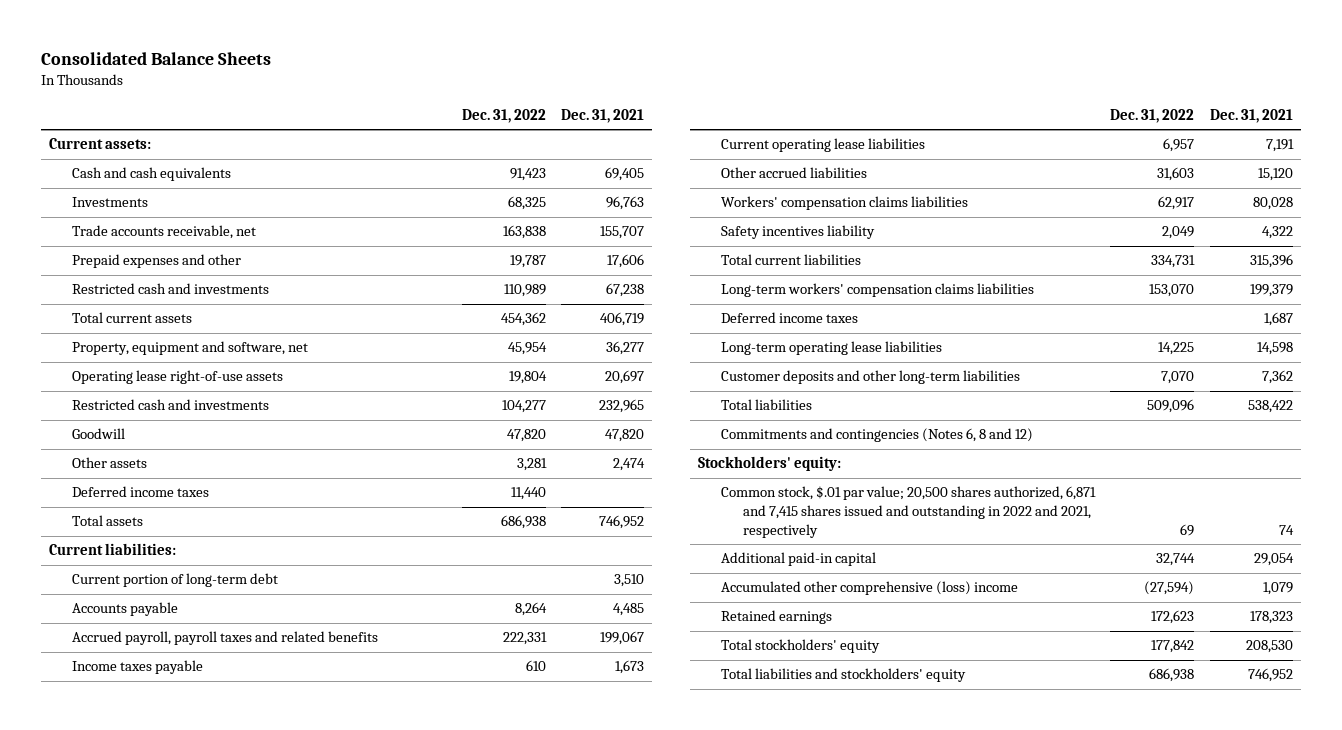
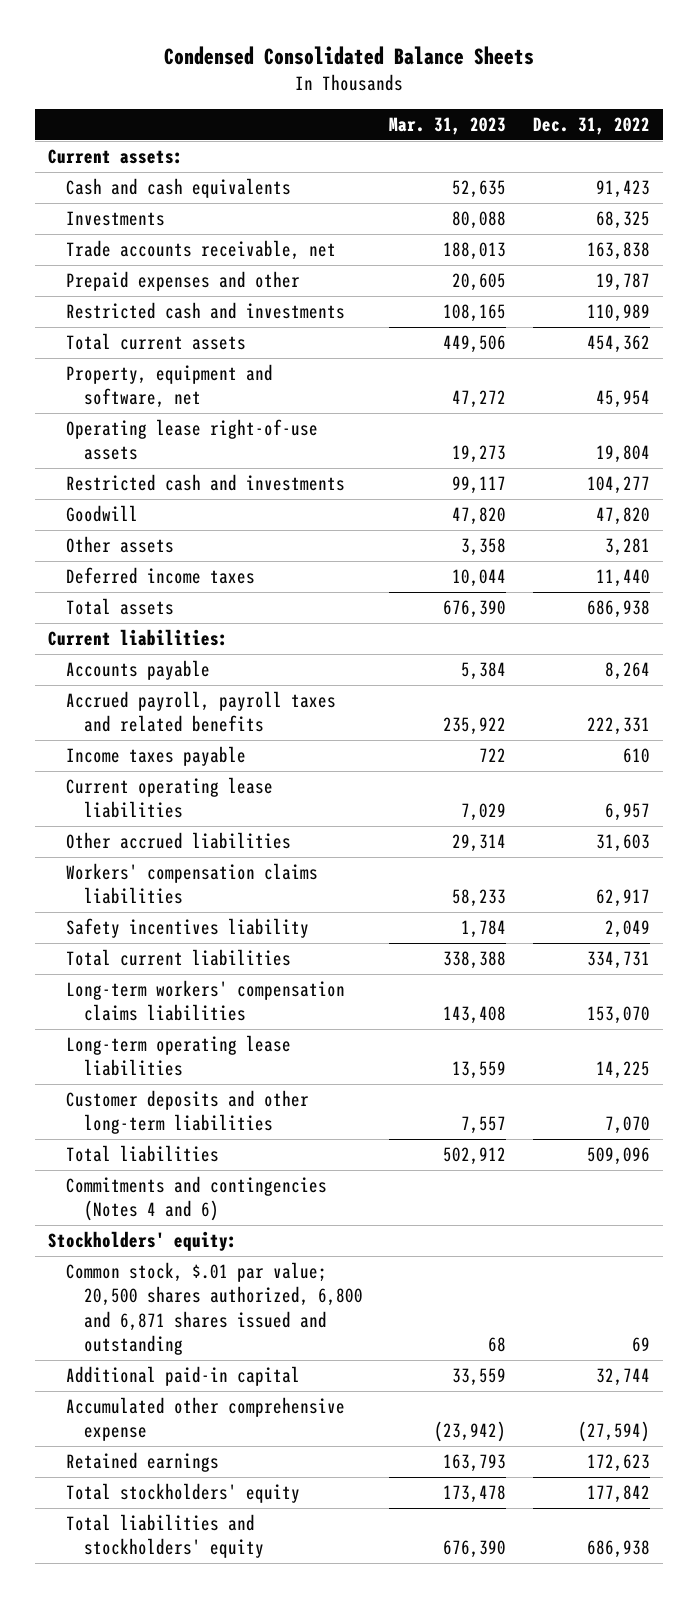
[41,51,272,65] Consolidated Balance Sheets -> [163,46,534,66] Condensed Consolidated Balance Sheets
[561,109,645,124] Dec. 31, 2021 -> none
none -> [389,116,507,135] Mar. 31, 2023
[71,573,278,588] Current portion of long-term debt -> none
[720,312,858,324] Deferred income taxes -> none
[720,428,1033,443] Commitments and contingencies (Notes 6, 8 and 12) -> [65,1176,327,1222] Commitments and contingencies (Notes 4 and 6)
[720,486,1096,538] Common stock, $.01 par value; 20,500 shares authorized, 6,871 and 7,415 shares issued and outstanding in 2022 and 2021, respectively -> [65,1262,363,1356] Common stock, $.01 par value; 20,500 shares authorized, 6,800 and 6,871 shares issued and outstanding
[720,581,1018,596] Accumulated other comprehensive (loss) income -> [65,1397,345,1442] Accumulated other comprehensive expense

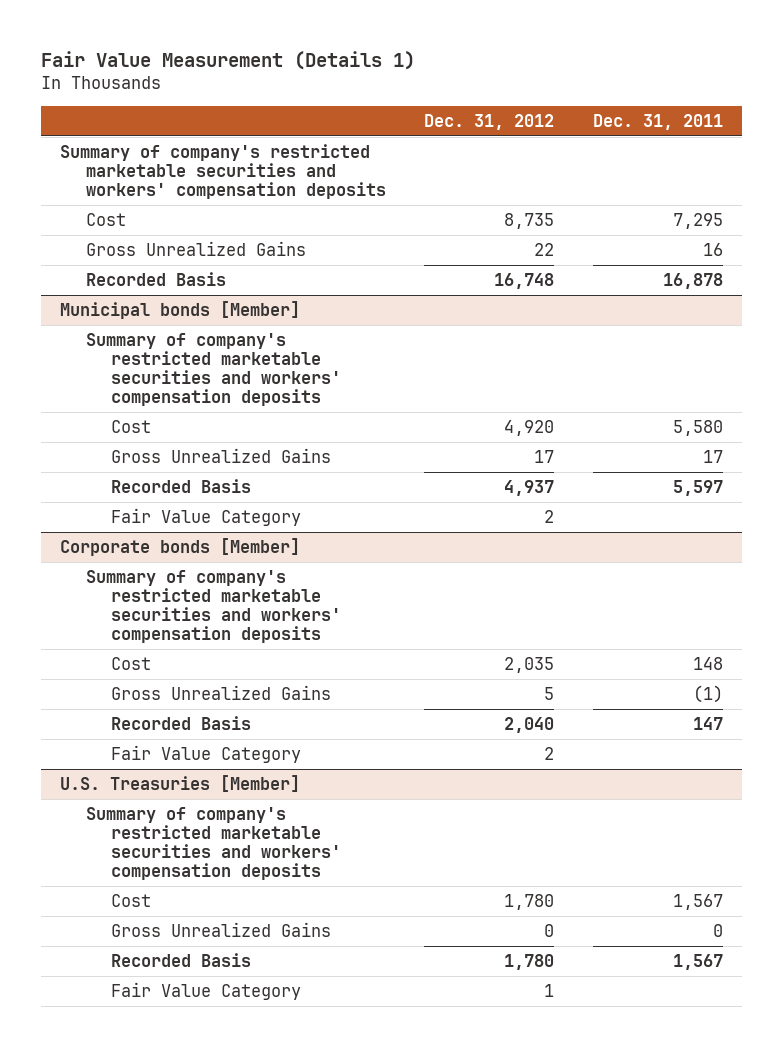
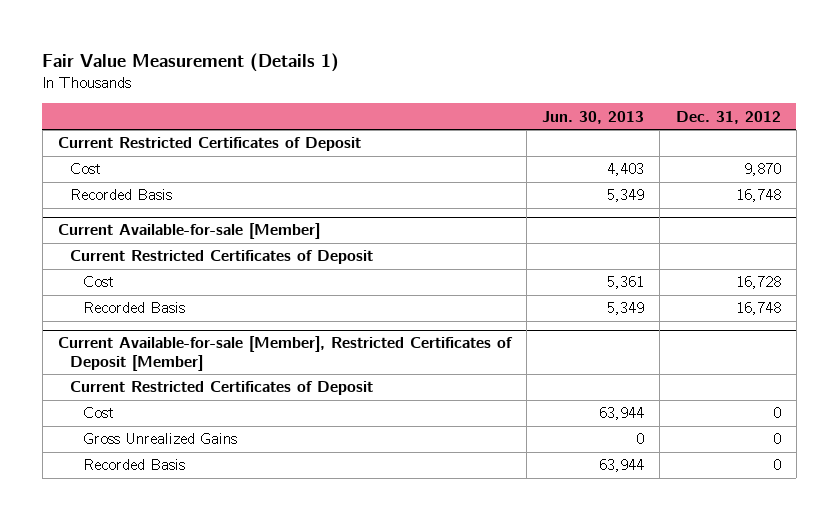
[592,113,723,130] Dec. 31, 2011 -> none
none -> [542,110,645,124] Jun. 30, 2013
[60,143,386,200] Summary of company's restricted marketable securities and workers' compensation deposits -> none
[85,240,306,256] Gross Unrealized Gains -> none
none -> [57,137,361,152] Current Restricted Certificates of Deposit
[504,212,555,229] 8,735 -> [743,163,781,177] 9,870
[60,300,301,319] Municipal bonds [Member] -> none
[85,332,342,407] Summary of company's restricted marketable securities and workers' compensation deposits -> none
[111,447,332,463] Gross Unrealized Gains -> none
[111,507,302,526] Fair Value Category -> none
[60,537,301,556] Corporate bonds [Member] -> none
[85,569,342,644] Summary of company's restricted marketable securities and workers' compensation deposits -> none
[111,684,332,700] Gross Unrealized Gains -> none
[111,715,252,730] Recorded Basis -> none
[111,744,302,763] Fair Value Category -> none
[60,774,301,792] U.S. Treasuries [Member] -> none
[85,806,342,881] Summary of company's restricted marketable securities and workers' compensation deposits -> none
[111,893,152,907] Cost -> none
none -> [57,223,320,240] Current Available-for-sale [Member]
none -> [70,250,374,265] Current Restricted Certificates of Deposit
[504,419,555,436] 4,920 -> [735,276,781,290] 16,728
[504,479,555,496] 4,937 -> [735,302,781,316] 16,748
none -> [57,336,513,371] Current Available-for-sale [Member], Restricted Certificates of Deposit [Member]
none -> [70,381,374,396] Current Restricted Certificates of Deposit
[504,656,555,673] 2,035 -> [772,407,781,419] 0
[111,981,302,1000] Fair Value Category -> none
[504,953,555,970] 1,780 -> [772,459,781,471] 0

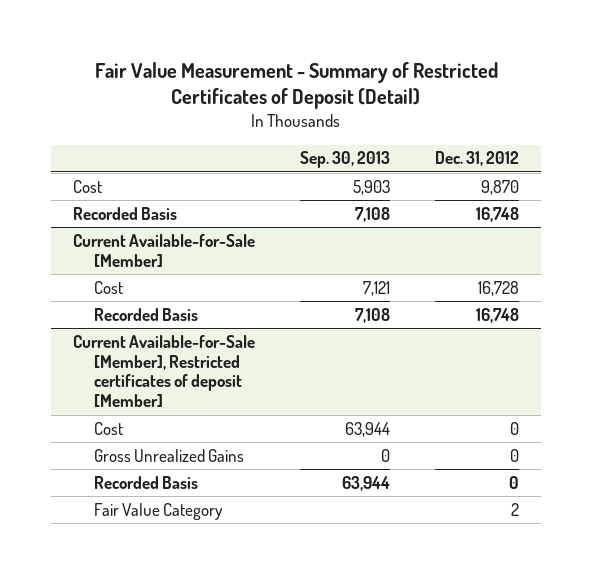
[42,52,340,72] Fair Value Measurement (Details 1) -> [94,61,498,110] Fair Value Measurement - Summary of Restricted Certificates of Deposit (Detail)
[542,110,645,124] Jun. 30, 2013 -> none
none -> [299,151,390,169] Sep. 30, 2013
[57,137,361,152] Current Restricted Certificates of Deposit -> none
[70,250,374,265] Current Restricted Certificates of Deposit -> none
[57,223,320,240] Current Available-for-sale [Member] -> [73,233,256,267] Current Available-for-Sale [Member]
[70,381,374,396] Current Restricted Certificates of Deposit -> none
[57,336,513,371] Current Available-for-sale [Member], Restricted Certificates of Deposit [Member] -> [73,334,256,408] Current Available-for-Sale [Member], Restricted certificates of deposit [Member]
none -> [93,502,223,520] Fair Value Category

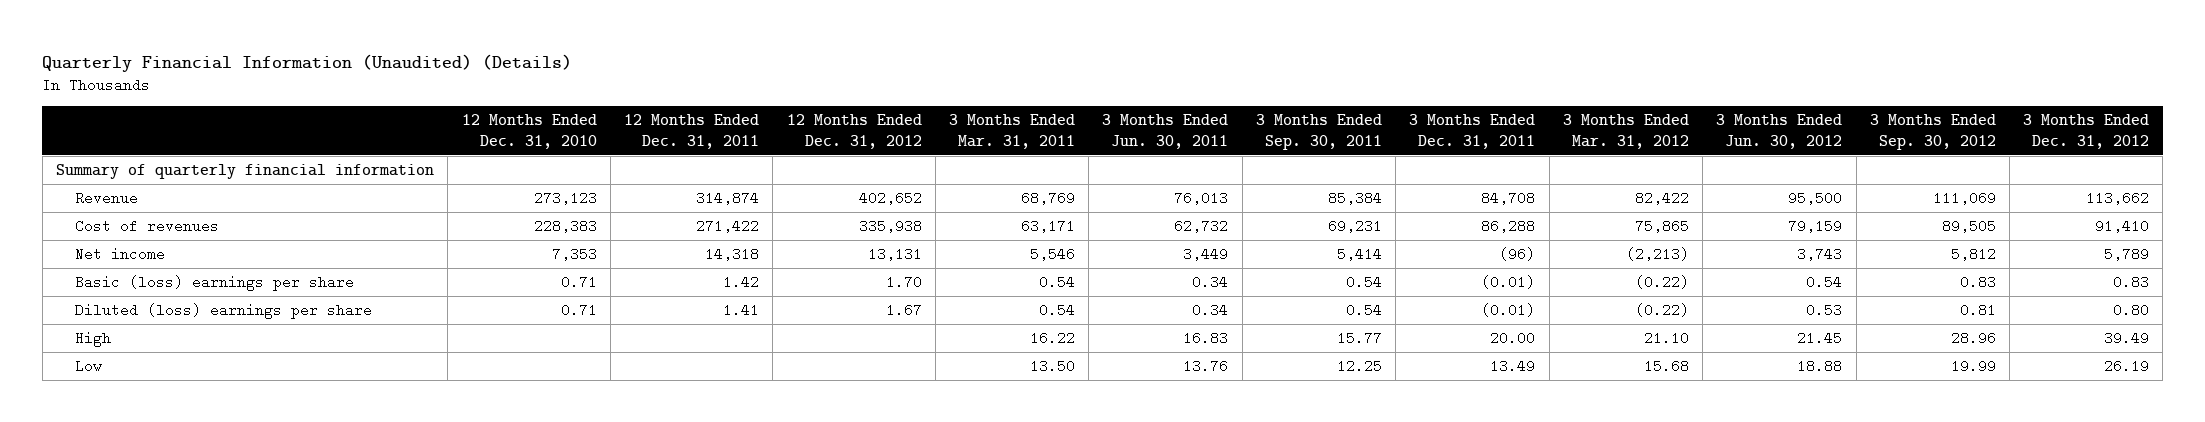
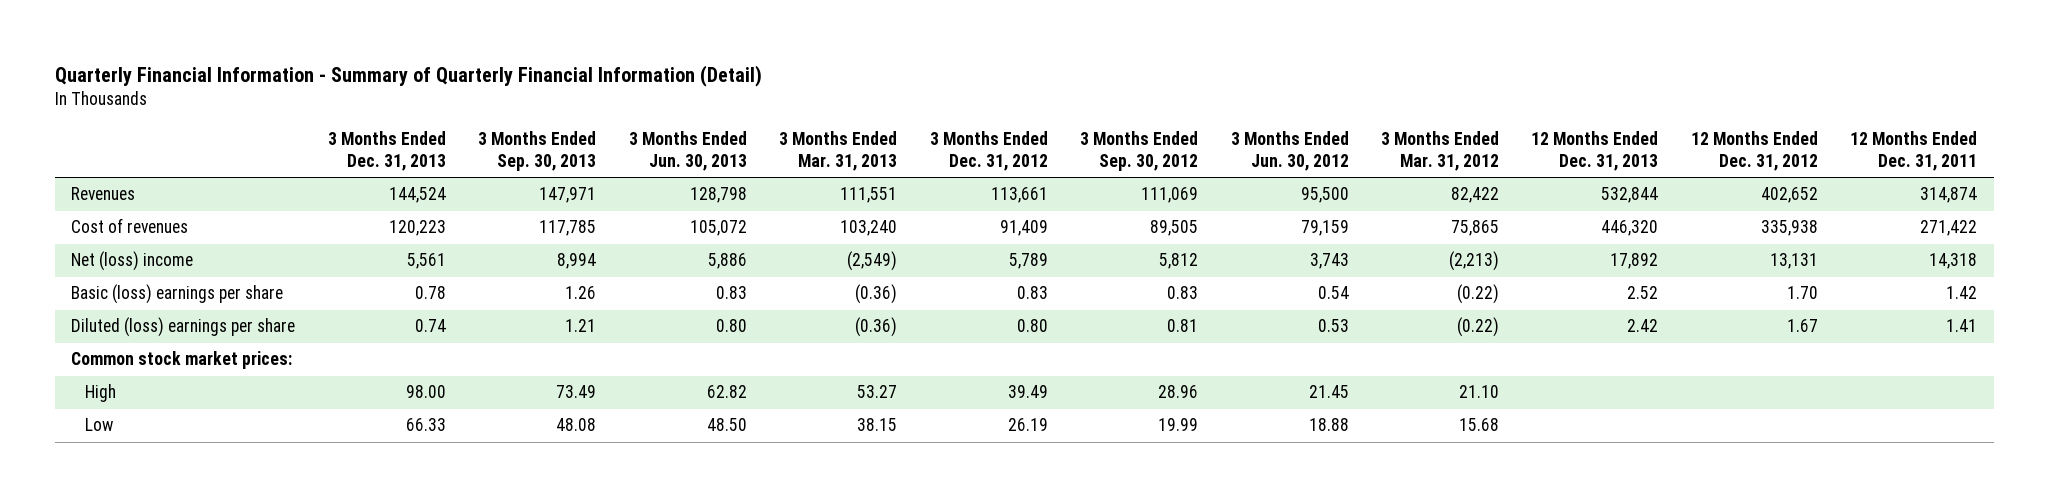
[42,53,573,72] Quarterly Financial Information (Unaudited) (Details) -> [55,64,763,87] Quarterly Financial Information - Summary of Quarterly Financial Information (Detail)
[461,114,597,149] 12 Months Ended Dec. 31, 2010 -> none
[949,114,1076,149] 3 Months Ended Mar. 31, 2011 -> none
[1102,114,1229,149] 3 Months Ended Jun. 30, 2011 -> none
[1255,114,1382,150] 3 Months Ended Sep. 30, 2011 -> none
[1409,114,1536,149] 3 Months Ended Dec. 31, 2011 -> none
none -> [327,131,446,172] 3 Months Ended Dec. 31, 2013
none -> [478,131,597,172] 3 Months Ended Sep. 30, 2013
none -> [628,131,747,172] 3 Months Ended Jun. 30, 2013
none -> [779,131,898,172] 3 Months Ended Mar. 31, 2013
none -> [1531,131,1659,172] 12 Months Ended Dec. 31, 2013
[56,164,435,180] Summary of quarterly financial information -> none
[74,191,138,206] Revenue -> none
none -> [71,187,136,201] Revenues
[2095,219,2150,234] 91,410 -> [999,220,1048,237] 91,409
[74,247,165,262] Net income -> [71,251,194,272] Net (loss) income
none -> [71,351,293,370] Common stock market prices:

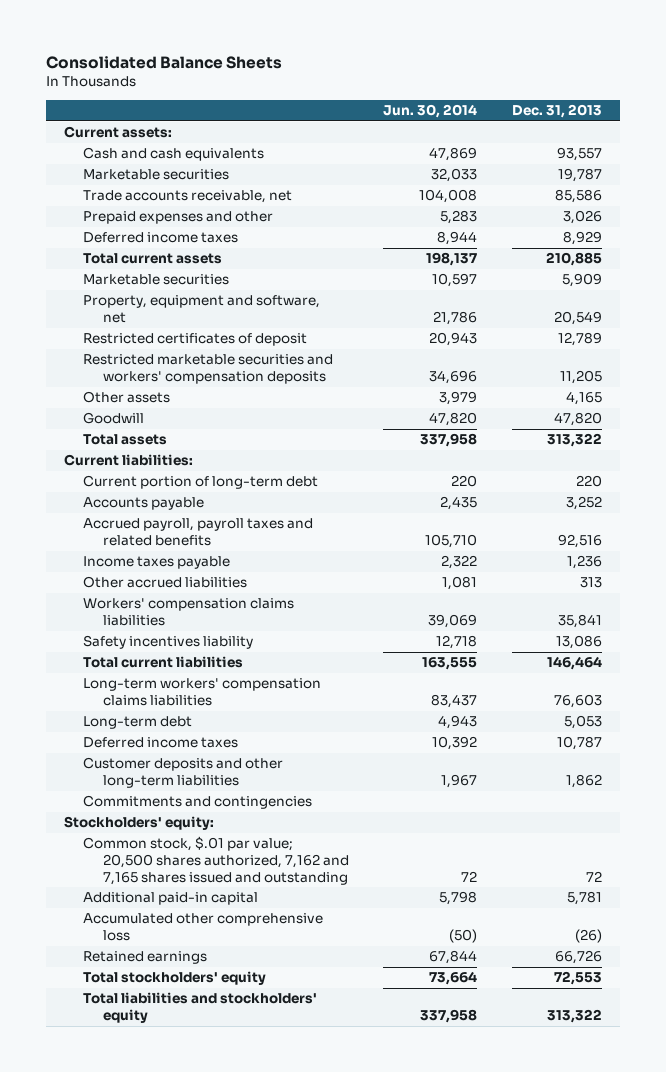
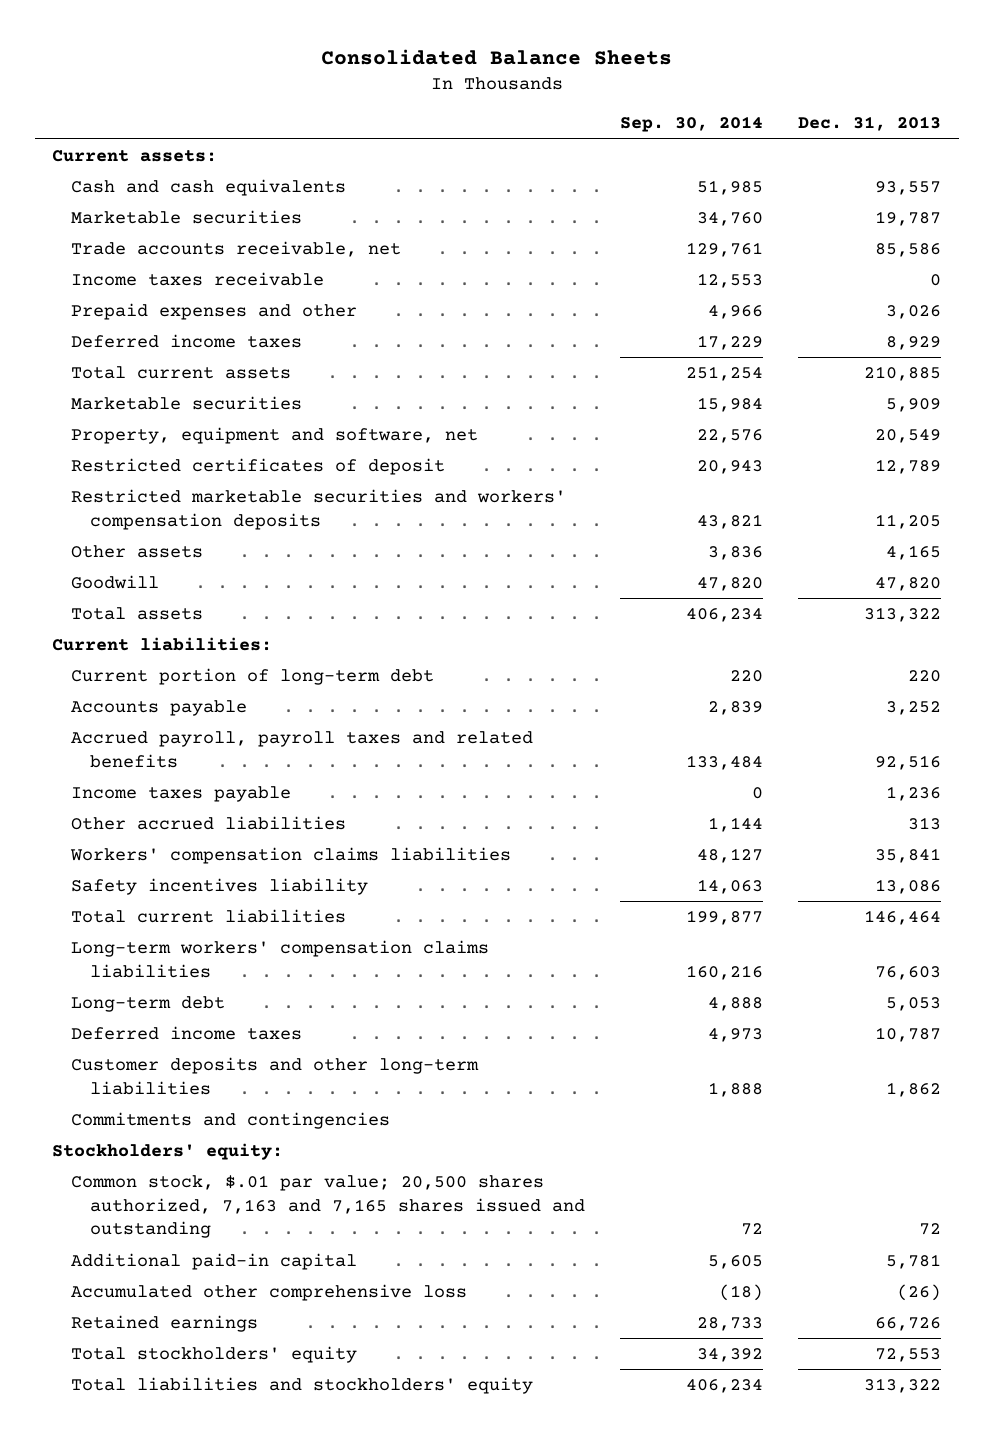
[383,104,478,119] Jun. 30, 2014 -> none
none -> [620,116,764,133] Sep. 30, 2014
none -> [71,272,325,287] Income taxes receivable
[83,836,349,885] Common stock, $.01 par value; 20,500 shares authorized, 7,162 and 7,165 shares issued and outstanding -> [71,1175,585,1239] Common stock, $.01 par value; 20,500 shares authorized, 7,163 and 7,165 shares issued and outstanding

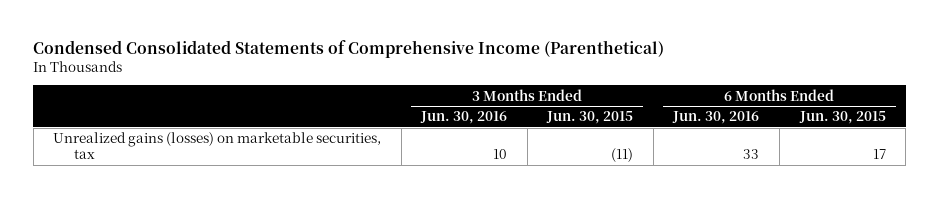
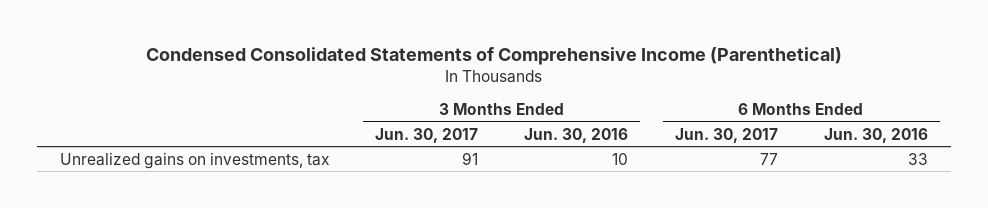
[546,111,634,125] Jun. 30, 2015 -> none
[798,111,886,125] Jun. 30, 2015 -> none
none -> [375,127,479,143] Jun. 30, 2017
none -> [674,127,778,143] Jun. 30, 2017
[53,132,382,160] Unrealized gains (losses) on marketable securities, tax -> [59,151,329,169] Unrealized gains on investments, tax

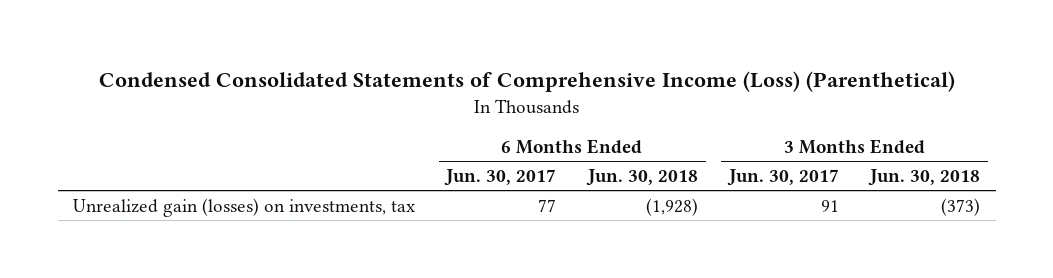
[145,46,842,65] Condensed Consolidated Statements of Comprehensive Income (Parenthetical) -> [98,71,955,93] Condensed Consolidated Statements of Comprehensive Income (Loss) (Parenthetical)
[524,127,629,143] Jun. 30, 2016 -> none
[824,127,929,143] Jun. 30, 2016 -> none
none -> [585,169,698,187] Jun. 30, 2018
none -> [868,169,981,187] Jun. 30, 2018
[59,151,329,169] Unrealized gains on investments, tax -> [73,197,417,217] Unrealized gain (losses) on investments, tax

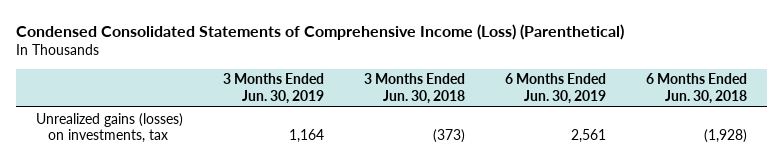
[444,169,557,187] Jun. 30, 2017 -> none
[727,169,840,187] Jun. 30, 2017 -> none
none -> [223,73,325,104] 3 Months Ended Jun. 30, 2019
none -> [505,73,607,104] 6 Months Ended Jun. 30, 2019
[73,197,417,217] Unrealized gain (losses) on investments, tax -> [36,112,184,143] Unrealized gains (losses) on investments, tax

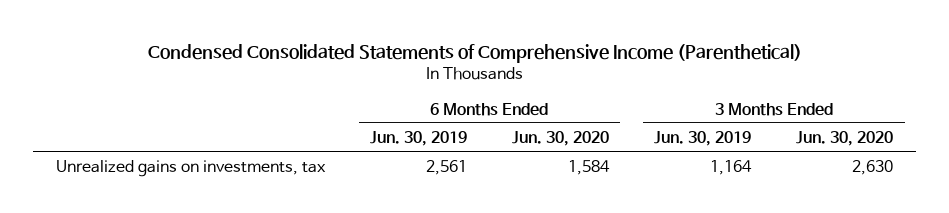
[16,24,625,41] Condensed Consolidated Statements of Comprehensive Income (Loss) (Parenthetical) -> [147,43,802,63] Condensed Consolidated Statements of Comprehensive Income (Parenthetical)
[364,73,466,104] 3 Months Ended Jun. 30, 2018 -> none
[646,73,748,104] 6 Months Ended Jun. 30, 2018 -> none
none -> [512,130,610,146] Jun. 30, 2020
none -> [796,130,894,146] Jun. 30, 2020
[36,112,184,143] Unrealized gains (losses) on investments, tax -> [55,159,326,177] Unrealized gains on investments, tax

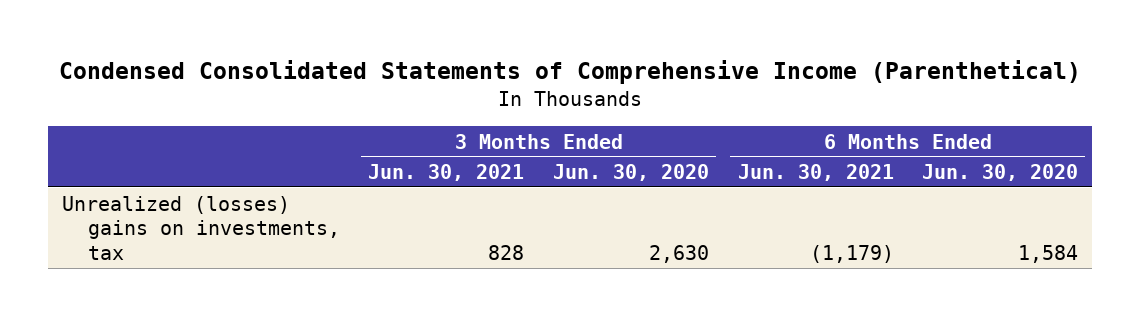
[369,130,467,146] Jun. 30, 2019 -> none
[654,130,752,146] Jun. 30, 2019 -> none
none -> [368,164,525,182] Jun. 30, 2021
none -> [737,164,894,182] Jun. 30, 2021
[55,159,326,177] Unrealized gains on investments, tax -> [62,195,340,261] Unrealized (losses) gains on investments, tax

